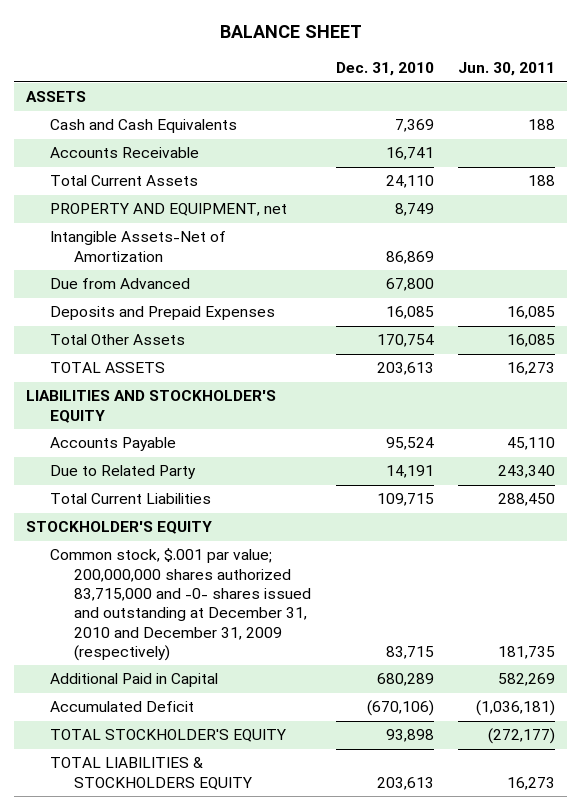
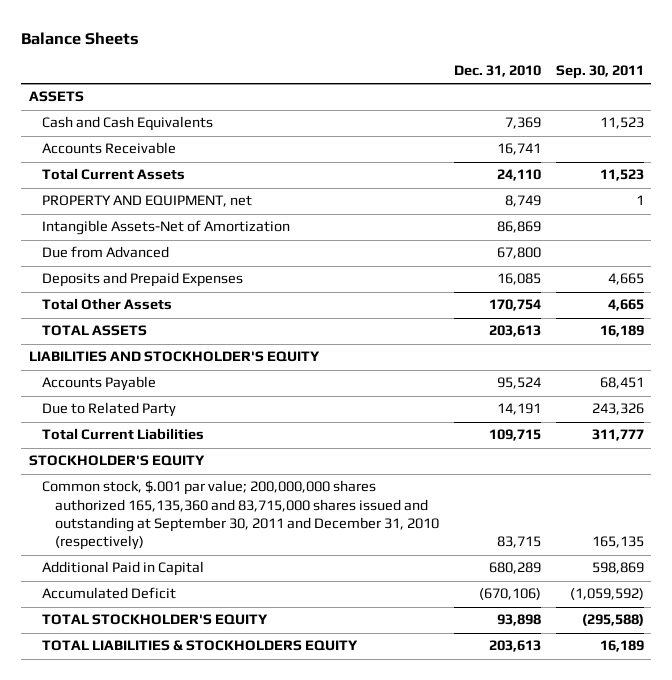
[219,25,362,39] BALANCE SHEET -> [21,31,140,45] Balance Sheets
[457,62,555,77] Jun. 30, 2011 -> none
none -> [555,65,644,80] Sep. 30, 2011
[50,548,312,661] Common stock, $.001 par value; 200,000,000 shares authorized 83,715,000 and -0- shares issued and outstanding at December 31, 2010 and December 31, 2009 (respectively) -> [41,480,439,551] Common stock, $.001 par value; 200,000,000 shares authorized 165,135,360 and 83,715,000 shares issued and outstanding at September 30, 2011 and December 31, 2010 (respectively)

